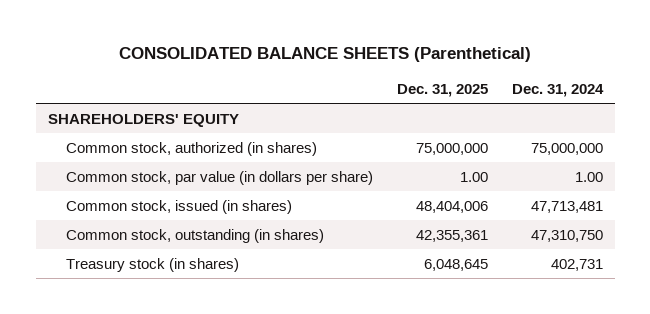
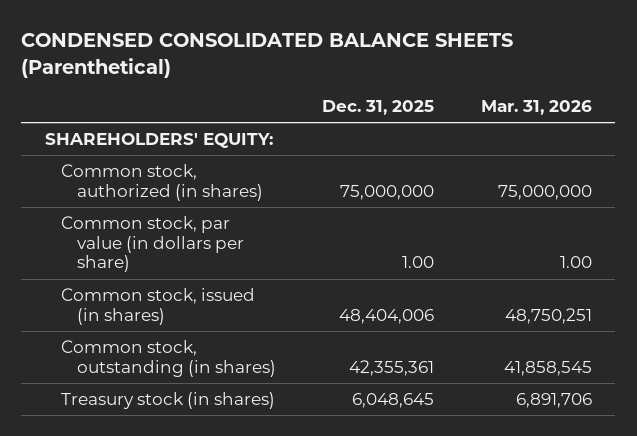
[119,46,532,62] CONSOLIDATED BALANCE SHEETS (Parenthetical) -> [21,33,514,78] CONDENSED CONSOLIDATED BALANCE SHEETS (Parenthetical)
[511,83,604,97] Dec. 31, 2024 -> none
none -> [480,100,592,116] Mar. 31, 2026
[47,113,239,127] SHAREHOLDERS' EQUITY -> [44,132,273,148] SHAREHOLDERS' EQUITY:

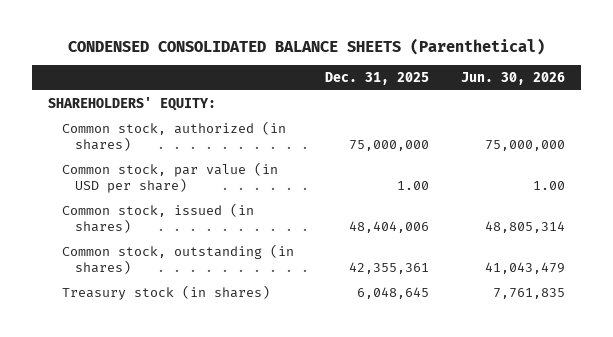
[480,100,592,116] Mar. 31, 2026 -> none
none -> [461,71,566,85] Jun. 30, 2026
[60,215,245,273] Common stock, par value (in dollars per share) -> [61,161,278,194] Common stock, par value (in USD per share)

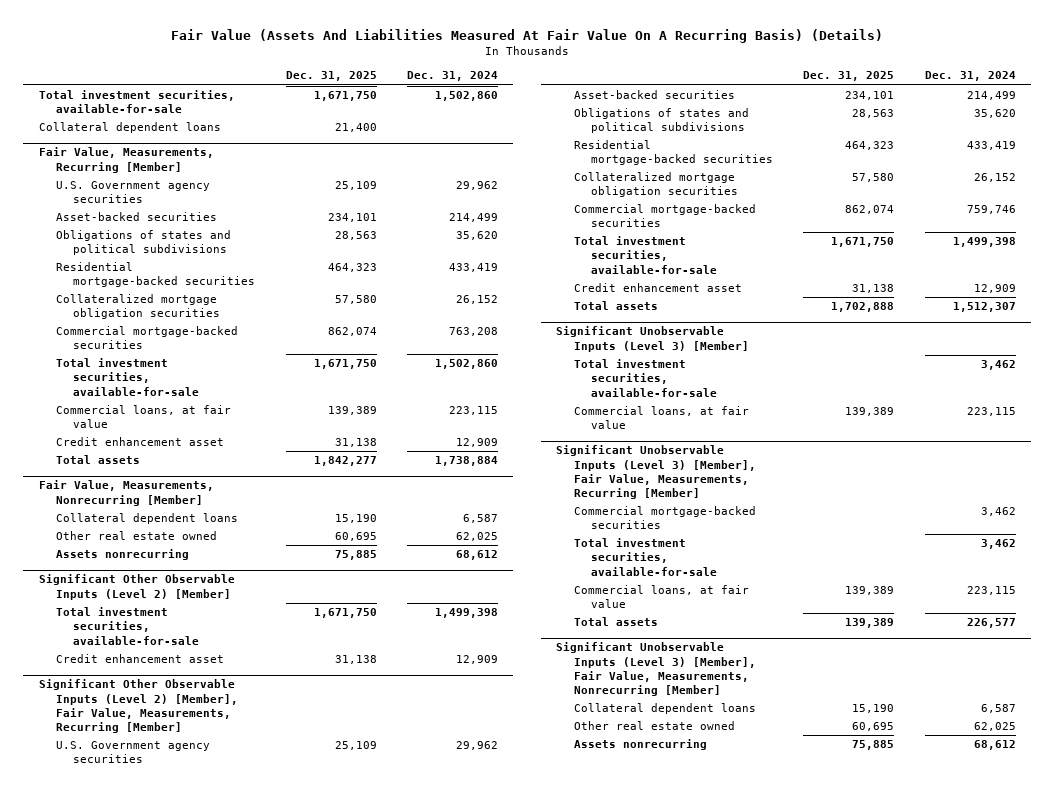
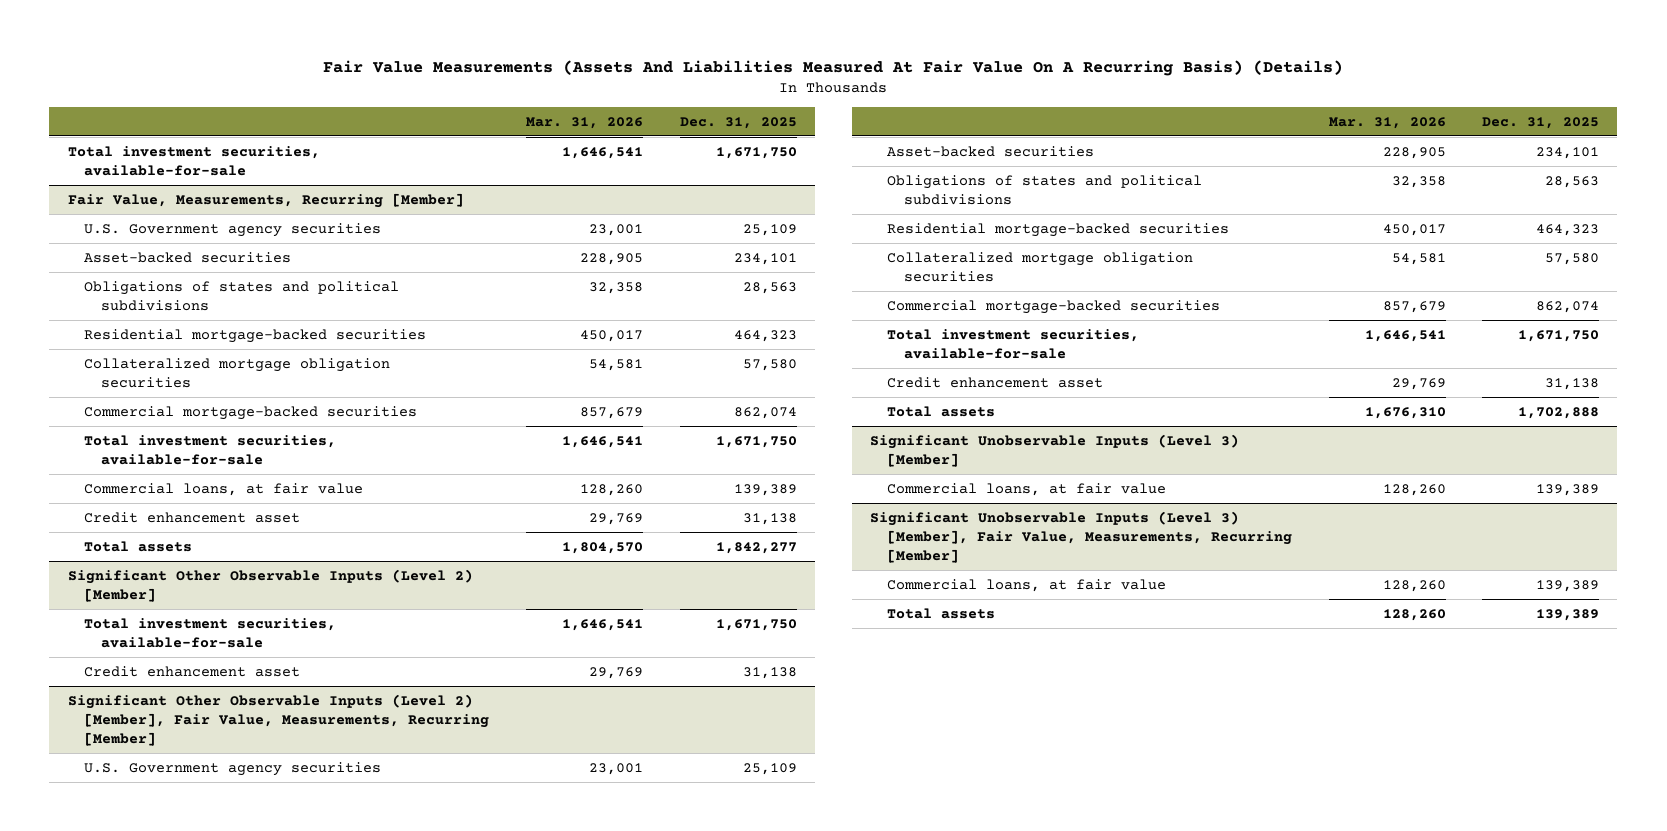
[171,29,884,44] Fair Value (Assets And Liabilities Measured At Fair Value On A Recurring Basis) (Details) -> [323,60,1344,77] Fair Value Measurements (Assets And Liabilities Measured At Fair Value On A Recurring Basis) (Details)
[407,71,499,82] Dec. 31, 2024 -> none
none -> [526,116,644,129] Mar. 31, 2026
[38,122,221,134] Collateral dependent loans -> none
[38,480,214,506] Fair Value, Measurements, Nonrecurring [Member] -> none
[55,513,238,525] Collateral dependent loans -> none
[55,531,217,541] Other real estate owned -> none
[55,549,189,561] Assets nonrecurring -> none
[573,359,717,397] Total investment securities, available-for-sale -> none
[573,506,756,530] Commercial mortgage-backed securities -> none
[573,538,717,576] Total investment securities, available-for-sale -> none
[556,642,756,696] Significant Unobservable Inputs (Level 3) [Member], Fair Value, Measurements, Nonrecurring [Member] -> none
[573,703,756,715] Collateral dependent loans -> none
[573,721,735,731] Other real estate owned -> none
[573,739,707,751] Assets nonrecurring -> none

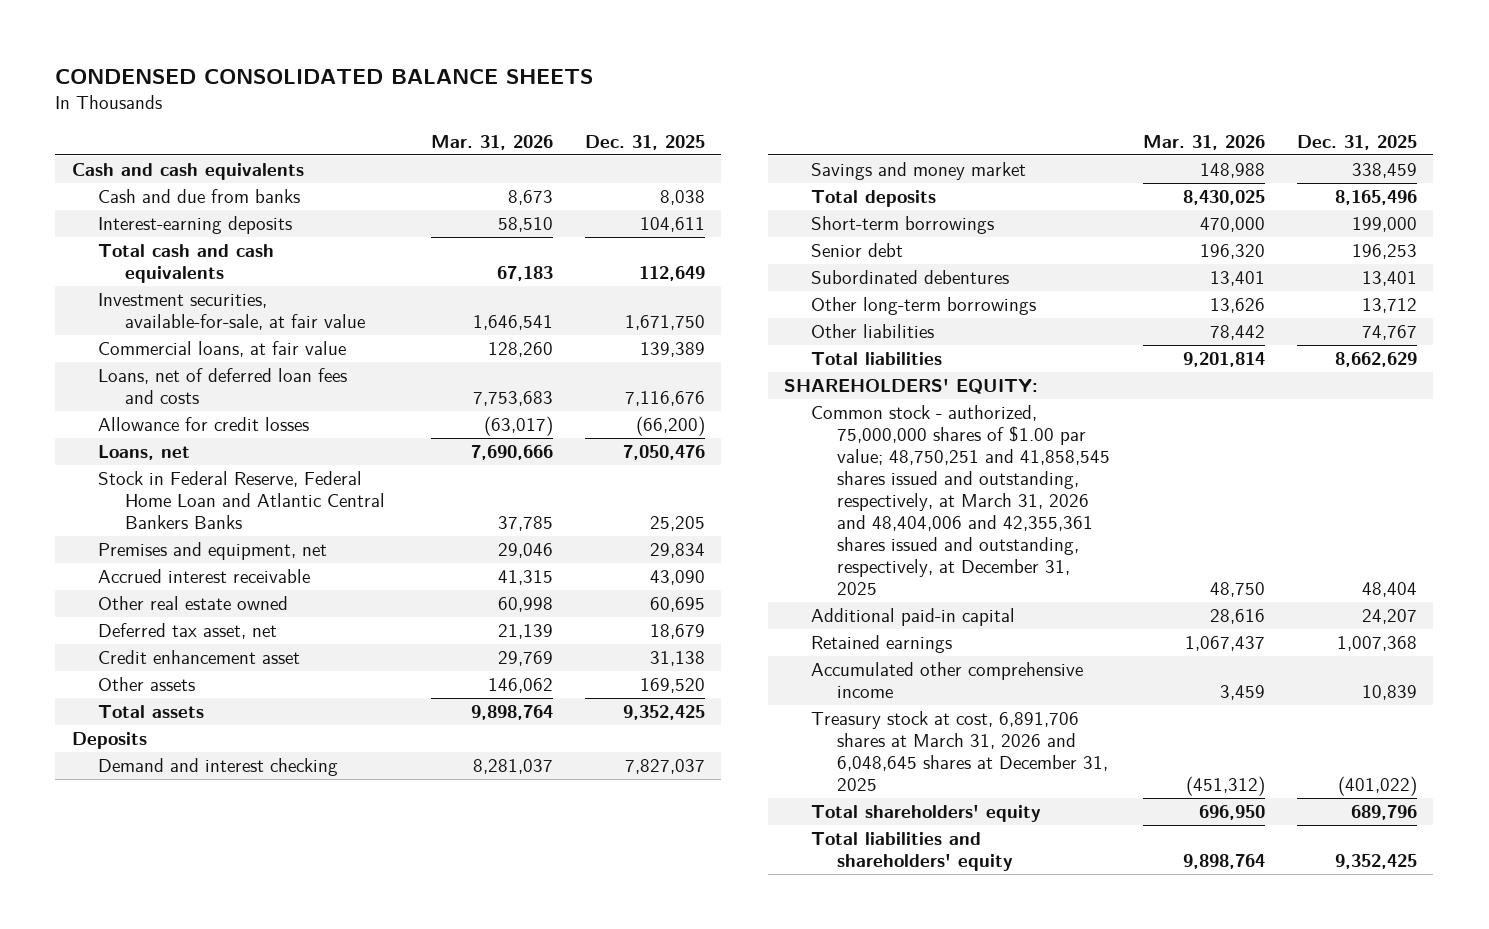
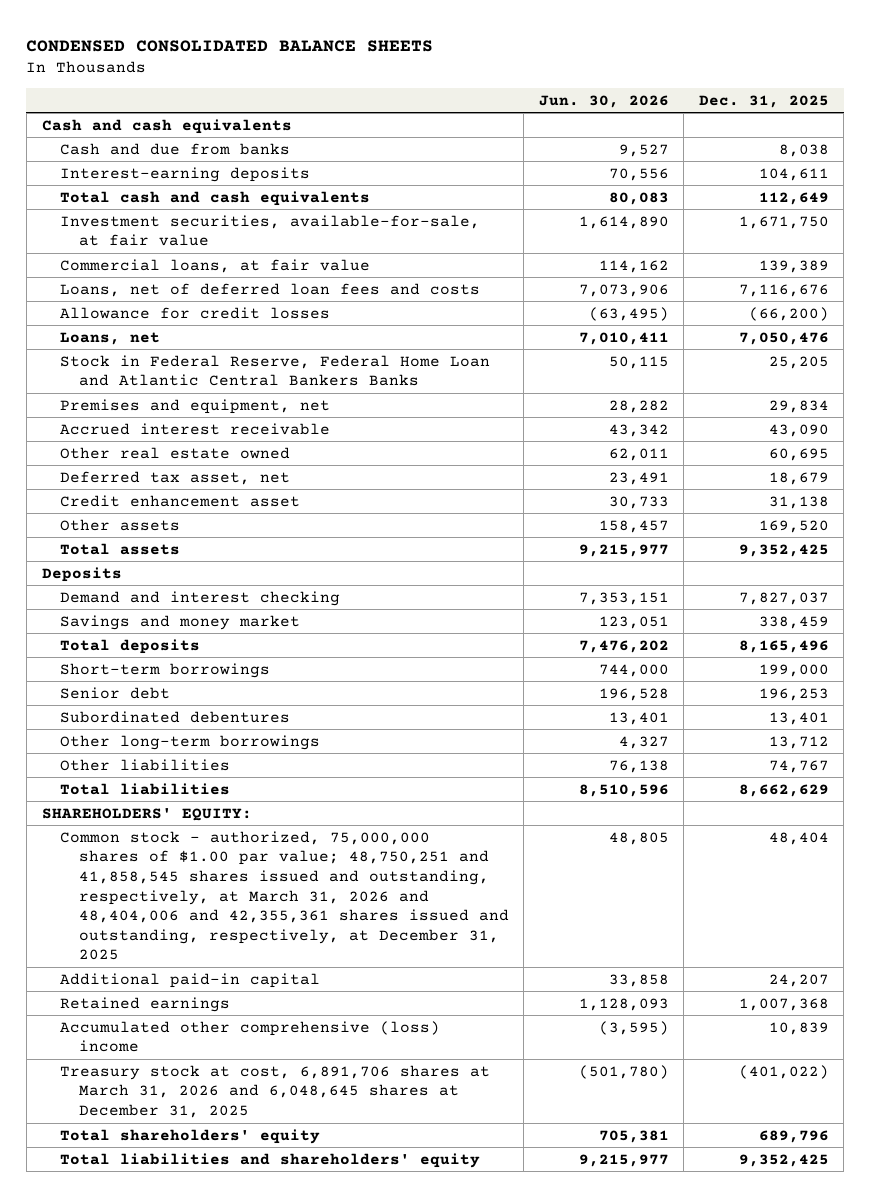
[430,134,553,150] Mar. 31, 2026 -> none
none -> [538,94,669,108] Jun. 30, 2026
[810,661,1083,698] Accumulated other comprehensive income -> [60,1020,441,1053] Accumulated other comprehensive (loss) income

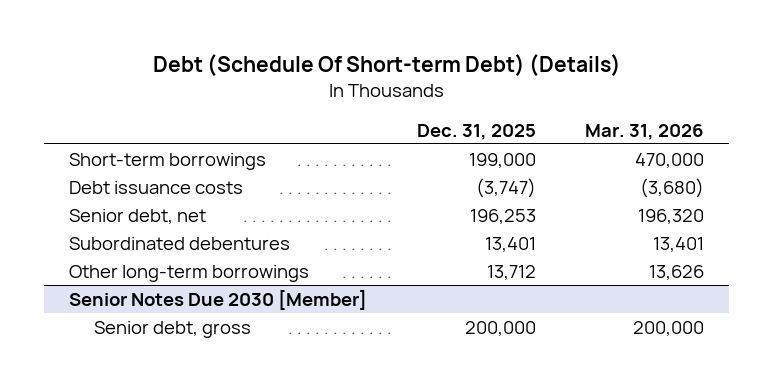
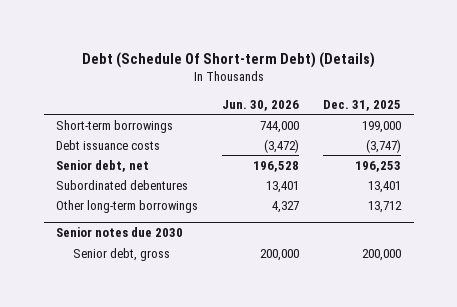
[585,123,705,140] Mar. 31, 2026 -> none
none -> [222,99,300,111] Jun. 30, 2026
[68,288,367,310] Senior Notes Due 2030 [Member] -> [56,227,184,238] Senior notes due 2030

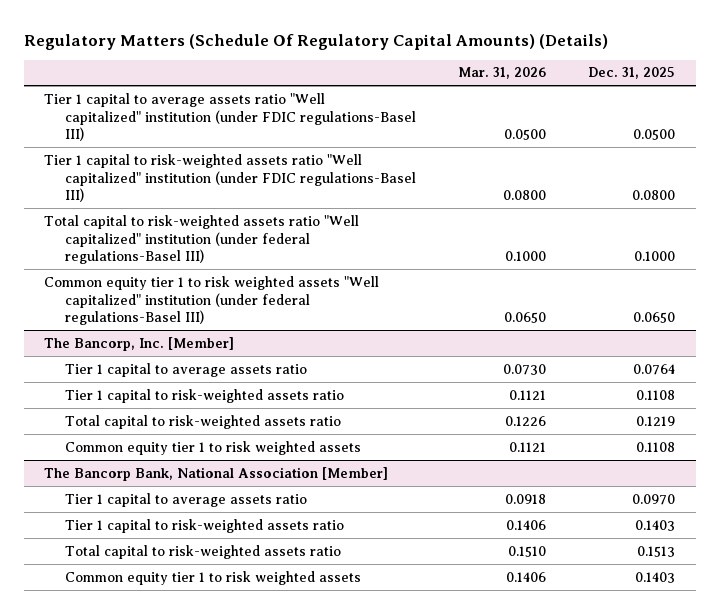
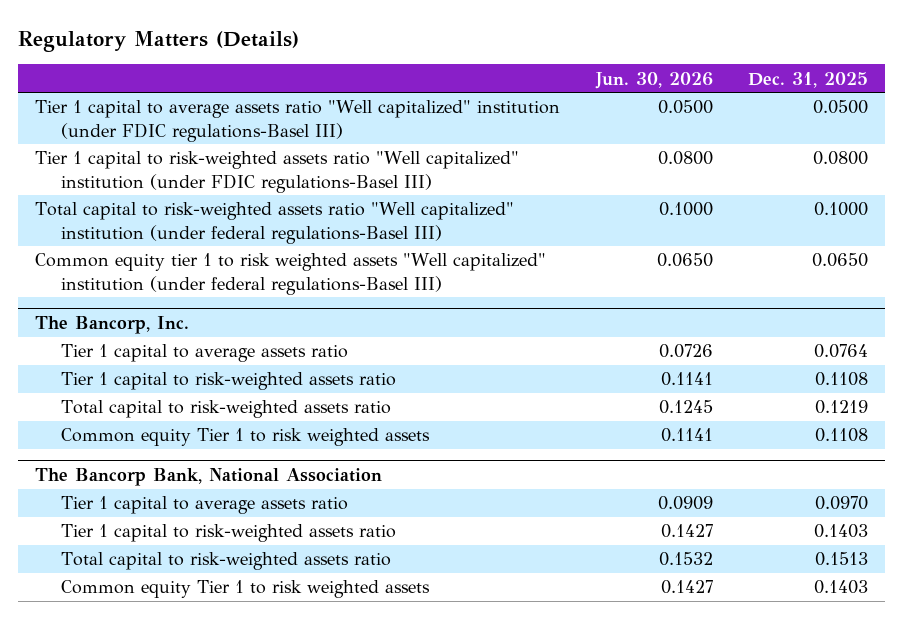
[23,33,608,50] Regulatory Matters (Schedule Of Regulatory Capital Amounts) (Details) -> [17,31,299,53] Regulatory Matters (Details)
[457,67,546,80] Mar. 31, 2026 -> none
none -> [594,71,713,89] Jun. 30, 2026
[44,336,235,351] The Bancorp, Inc. [Member] -> [35,315,190,334] The Bancorp, Inc.
[65,440,362,455] Common equity tier 1 to risk weighted assets -> [61,428,431,447] Common equity Tier 1 to risk weighted assets
[44,466,389,481] The Bancorp Bank, National Association [Member] -> [35,467,383,486] The Bancorp Bank, National Association
[65,570,362,585] Common equity tier 1 to risk weighted assets -> [61,580,431,599] Common equity Tier 1 to risk weighted assets

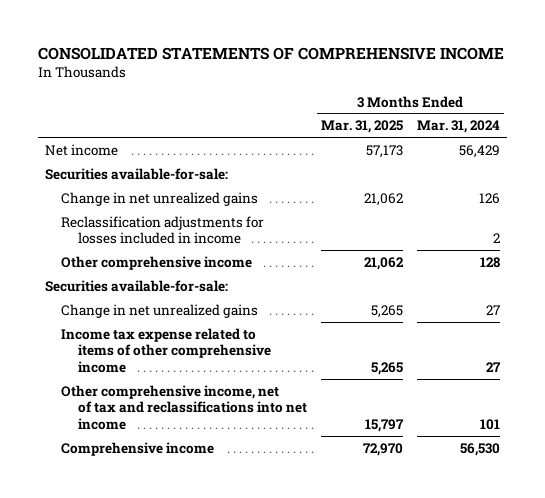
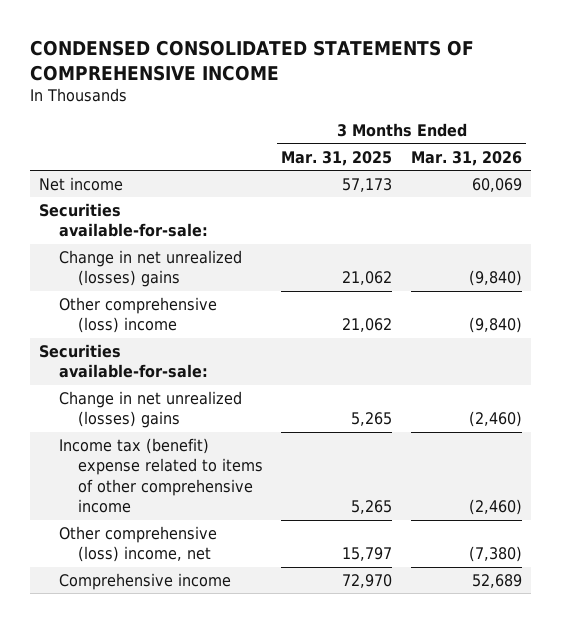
[38,46,505,60] CONSOLIDATED STATEMENTS OF COMPREHENSIVE INCOME -> [29,39,474,81] CONDENSED CONSOLIDATED STATEMENTS OF COMPREHENSIVE INCOME
[416,120,500,134] Mar. 31, 2024 -> none
none -> [410,150,522,166] Mar. 31, 2026
[61,215,265,245] Reclassification adjustments for losses included in income -> none
[61,191,259,206] Change in net unrealized gains -> [58,250,242,288] Change in net unrealized (losses) gains
[61,255,253,270] Other comprehensive income -> [58,297,217,334] Other comprehensive (loss) income
[61,303,259,318] Change in net unrealized gains -> [58,391,242,429] Change in net unrealized (losses) gains
[61,327,271,373] Income tax expense related to items of other comprehensive income -> [58,438,264,514] Income tax (benefit) expense related to items of other comprehensive income
[61,384,307,430] Other comprehensive income, net of tax and reclassifications into net income -> [58,526,217,563] Other comprehensive (loss) income, net

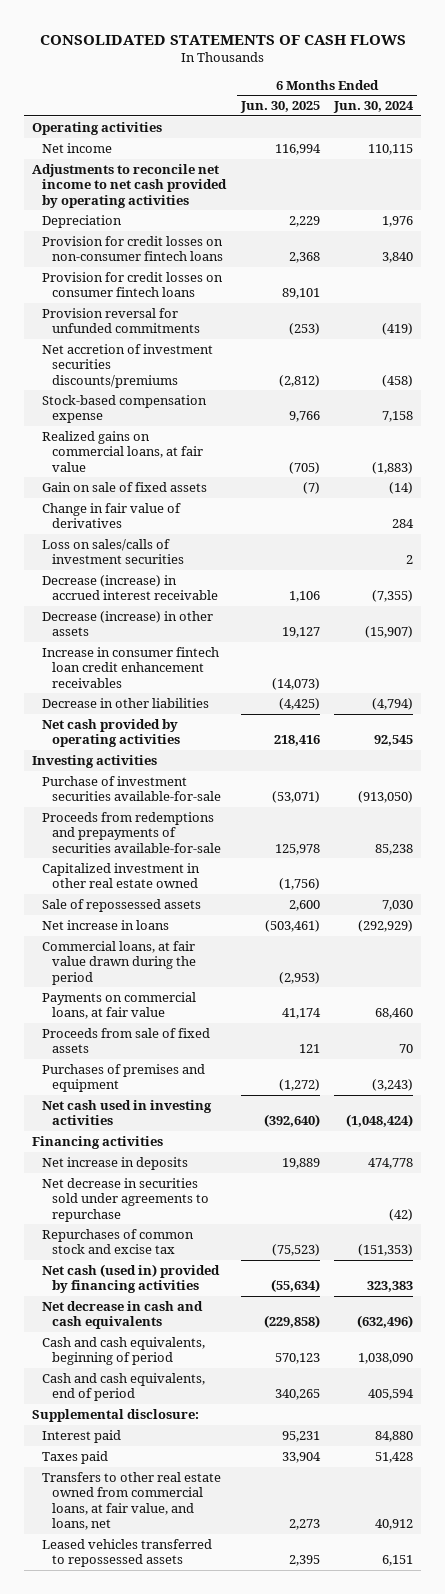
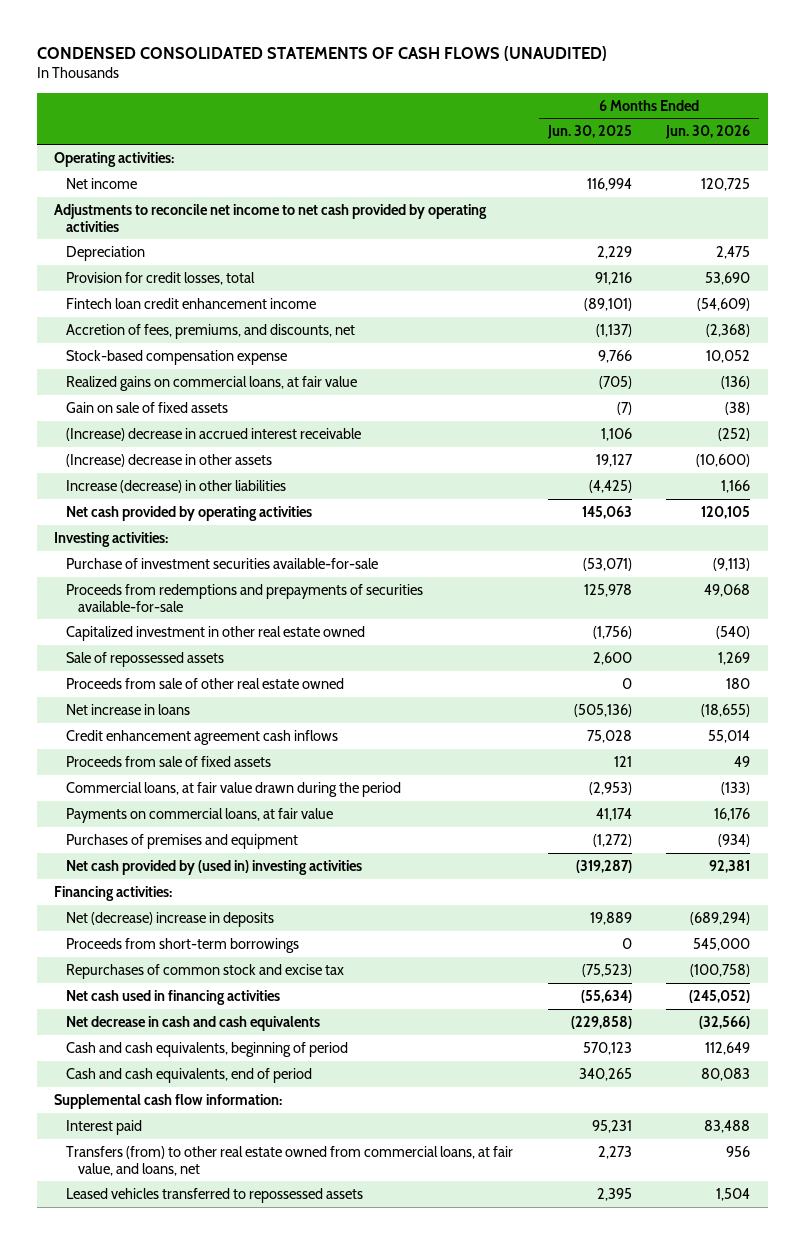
[39,34,406,45] CONSOLIDATED STATEMENTS OF CASH FLOWS -> [36,45,607,61] CONDENSED CONSOLIDATED STATEMENTS OF CASH FLOWS (UNAUDITED)
[333,101,415,114] Jun. 30, 2024 -> none
none -> [665,125,751,140] Jun. 30, 2026
[31,121,162,135] Operating activities -> [53,151,174,167] Operating activities:
[41,235,224,262] Provision for credit losses on non-consumer fintech loans -> none
[41,271,223,298] Provision for credit losses on consumer fintech loans -> none
[41,307,201,334] Provision reversal for unfunded commitments -> none
none -> [65,271,255,285] Provision for credit losses, total
none -> [65,297,316,309] Fintech loan credit enhancement income
[41,343,213,388] Net accretion of investment securities discounts/premiums -> [65,323,355,339] Accretion of fees, premiums, and discounts, net
[278,374,320,387] (2,812) -> [595,323,632,337] (1,137)
[41,502,181,529] Change in fair value of derivatives -> none
[41,538,185,565] Loss on sales/calls of investment securities -> none
[41,646,219,688] Increase in consumer fintech loan credit enhancement receivables -> none
[41,574,219,601] Decrease (increase) in accrued interest receivable -> [65,427,361,441] (Increase) decrease in accrued interest receivable
[41,610,213,637] Decrease (increase) in other assets -> [65,453,272,467] (Increase) decrease in other assets
[41,697,209,708] Decrease in other liabilities -> [65,479,286,493] Increase (decrease) in other liabilities
[273,735,320,747] 218,416 -> [581,505,632,519] 145,063
[31,754,157,768] Investing activities -> [53,531,168,547] Investing activities:
none -> [65,677,344,689] Proceeds from sale of other real estate owned
[264,919,320,932] (503,461) -> [573,703,632,717] (505,136)
none -> [65,729,338,745] Credit enhancement agreement cash inflows
[41,1027,210,1054] Proceeds from sale of fixed assets -> [65,755,271,767] Proceeds from sale of fixed assets
[41,1177,210,1222] Net decrease in securities sold under agreements to repurchase -> none
[41,1099,212,1126] Net cash used in investing activities -> [65,859,362,875] Net cash provided by (used in) investing activities
[263,1114,320,1128] (392,640) -> [575,859,632,873] (319,287)
[31,1135,163,1149] Financing activities -> [53,885,172,901] Financing activities:
[41,1156,188,1170] Net increase in deposits -> [65,911,274,927] Net (decrease) increase in deposits
none -> [65,937,299,953] Proceeds from short-term borrowings
[41,1263,220,1294] Net cash (used in) provided by financing activities -> [65,989,280,1005] Net cash used in financing activities
[31,1408,199,1422] Supplemental disclosure: -> [53,1093,282,1109] Supplemental cash flow information:
[41,1450,108,1464] Taxes paid -> none
[41,1471,221,1531] Transfers to other real estate owned from commercial loans, at fair value, and loans, net -> [65,1145,513,1176] Transfers (from) to other real estate owned from commercial loans, at fair value, and loans, net

